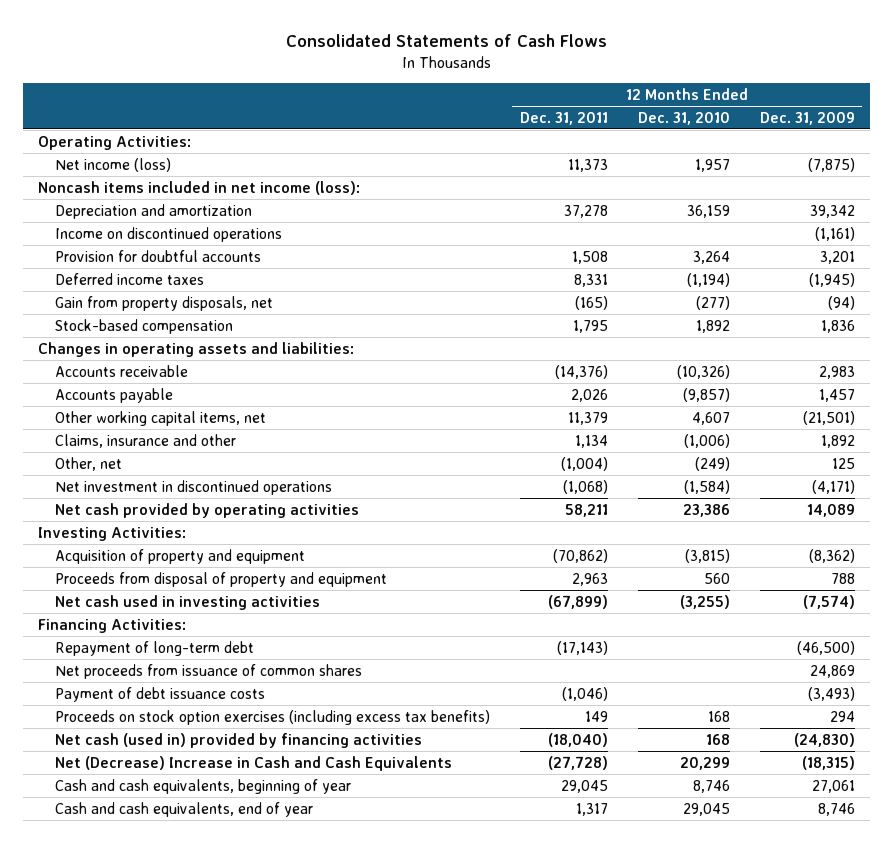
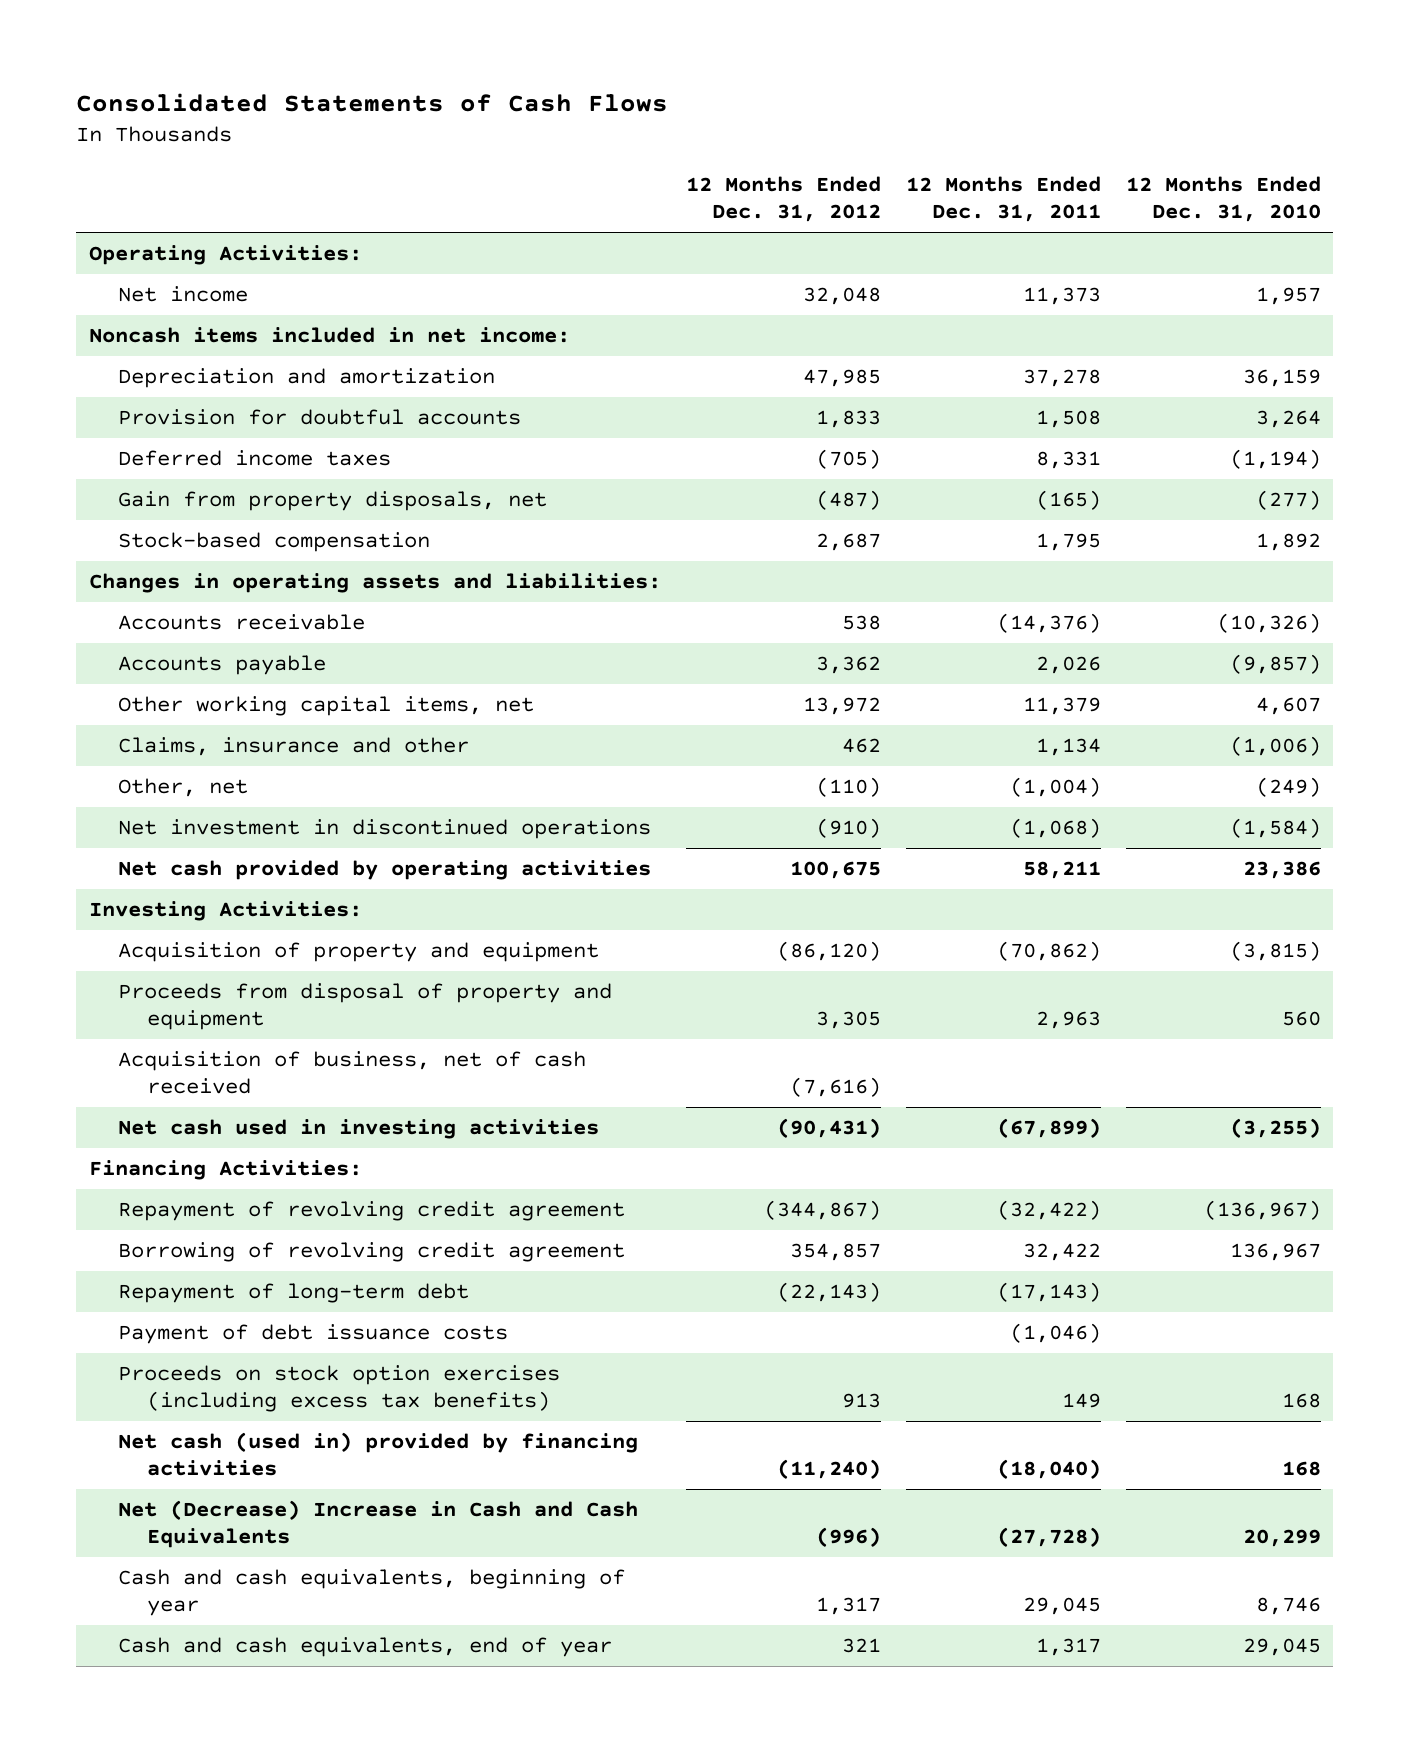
[759,111,855,125] Dec. 31, 2009 -> none
none -> [685,175,881,223] 12 Months Ended Dec. 31, 2012
[55,157,172,172] Net income (loss) -> [117,286,248,303] Net income
[38,180,361,195] Noncash items included in net income (loss): -> [88,327,570,344] Noncash items included in net income:
[55,226,283,242] Income on discontinued operations -> none
none -> [117,1051,586,1095] Acquisition of business, net of cash received
none -> [117,1201,625,1222] Repayment of revolving credit agreement
none -> [117,1242,625,1263] Borrowing of revolving credit agreement
[55,663,363,679] Net proceeds from issuance of common shares -> none

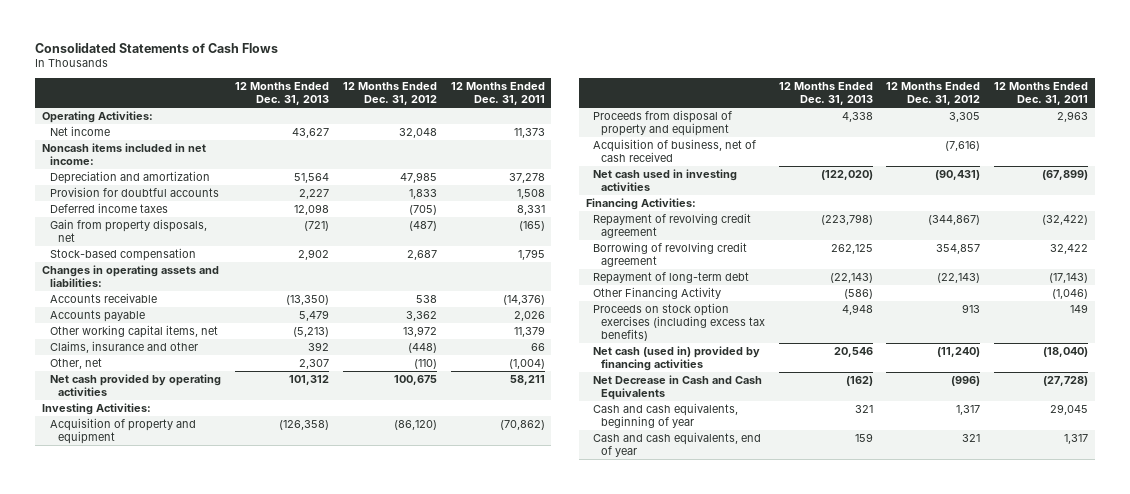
[1125,175,1321,223] 12 Months Ended Dec. 31, 2010 -> none
none -> [235,82,330,106] 12 Months Ended Dec. 31, 2013
[841,738,881,754] 462 -> [407,343,437,354] (448)
[1035,738,1101,757] 1,134 -> [530,343,545,352] 66
[117,819,651,840] Net investment in discontinued operations -> none
[117,1324,508,1345] Payment of debt issuance costs -> [593,287,722,300] Other Financing Activity
[117,1500,638,1549] Net (Decrease) Increase in Cash and Cash Equivalents -> [593,375,763,401] Net Decrease in Cash and Cash Equivalents

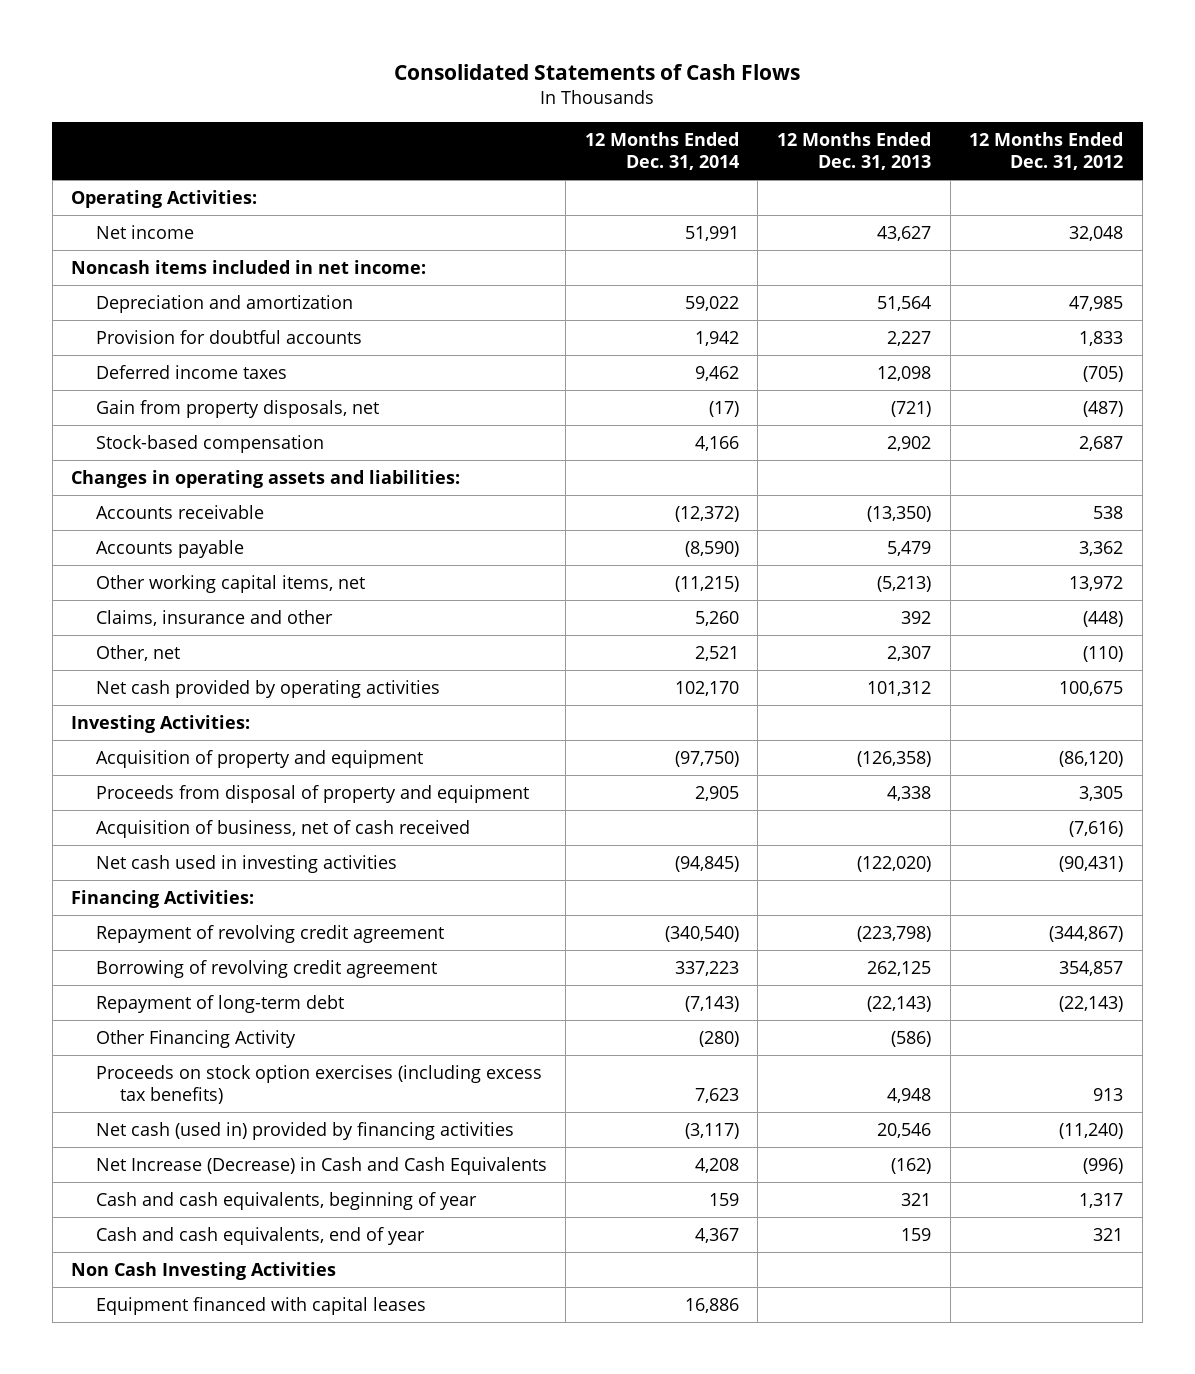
[450,82,545,106] 12 Months Ended Dec. 31, 2011 -> none
none -> [584,131,739,171] 12 Months Ended Dec. 31, 2014
[593,375,763,401] Net Decrease in Cash and Cash Equivalents -> [95,1156,547,1175] Net Increase (Decrease) in Cash and Cash Equivalents
none -> [71,1261,337,1280] Non Cash Investing Activities
none -> [95,1296,426,1315] Equipment financed with capital leases

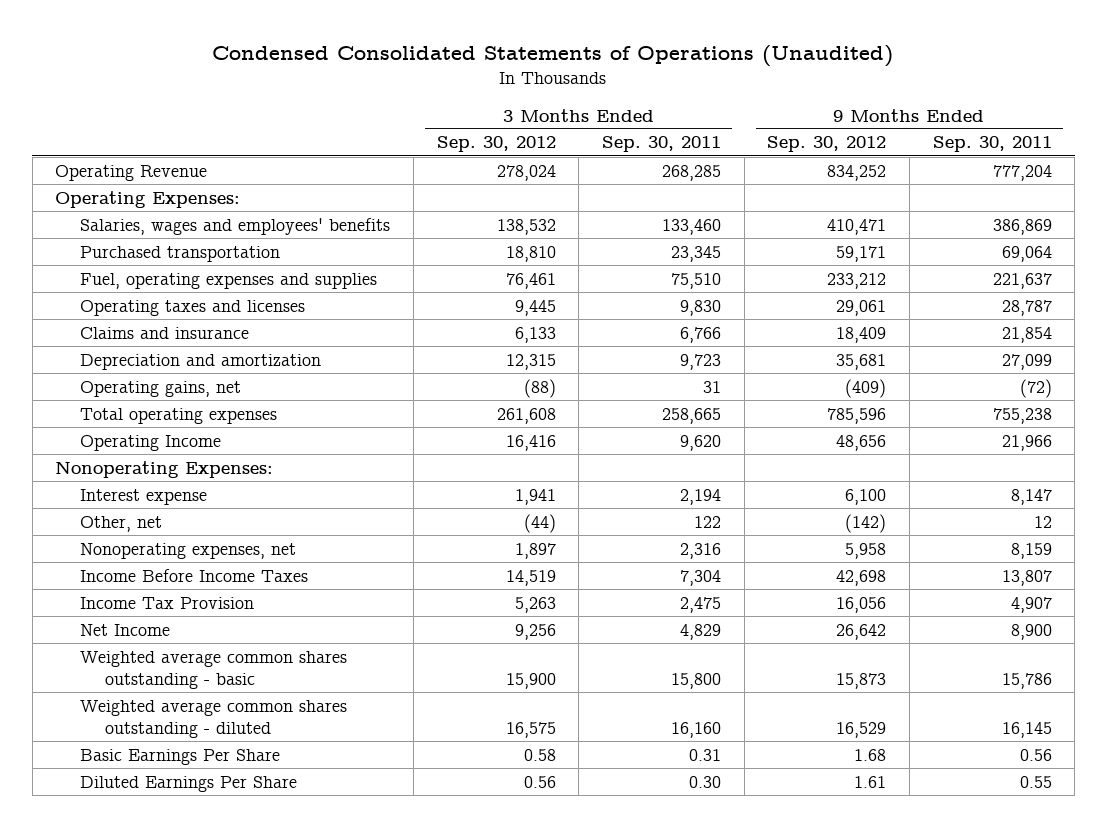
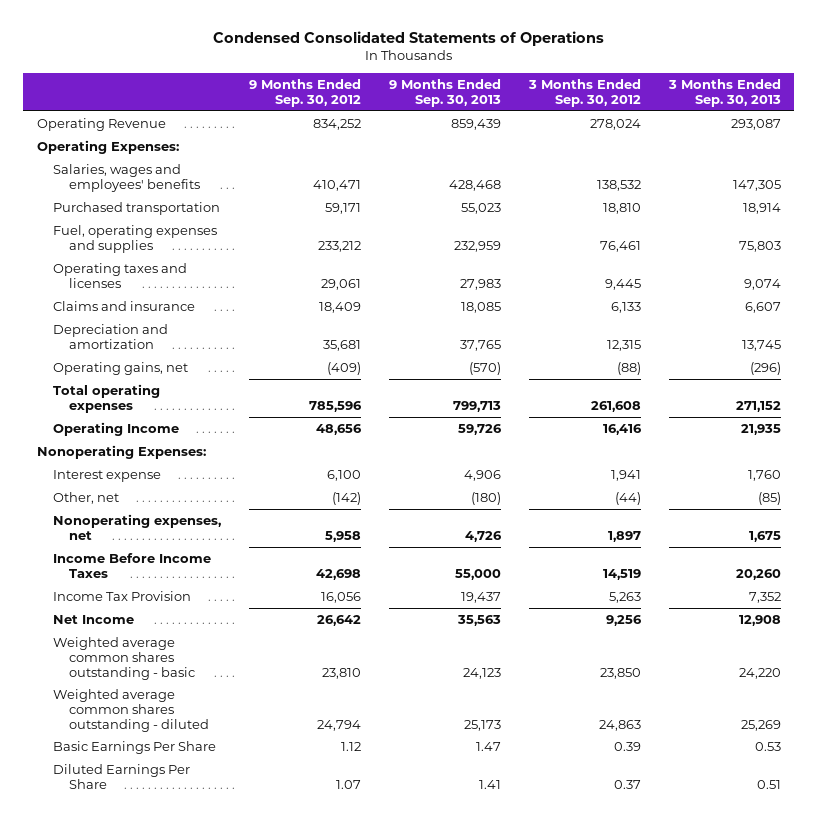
[212,44,894,67] Condensed Consolidated Statements of Operations (Unaudited) -> [212,31,604,47] Condensed Consolidated Statements of Operations
[601,136,721,153] Sep. 30, 2011 -> none
[932,136,1052,153] Sep. 30, 2011 -> none
none -> [388,78,501,107] 9 Months Ended Sep. 30, 2013
none -> [667,78,781,107] 3 Months Ended Sep. 30, 2013
[505,672,556,689] 15,900 -> [599,667,641,679] 23,850
[836,672,887,689] 15,873 -> [321,667,361,679] 23,810
[505,721,556,738] 16,575 -> [598,719,641,731] 24,863
[836,721,887,738] 16,529 -> [316,719,361,731] 24,794
[523,748,556,761] 0.58 -> [613,741,641,751] 0.39
[854,748,887,761] 1.68 -> [340,741,361,751] 1.12
[523,775,556,788] 0.56 -> [613,779,641,789] 0.37
[854,775,887,788] 1.61 -> [335,779,361,789] 1.07

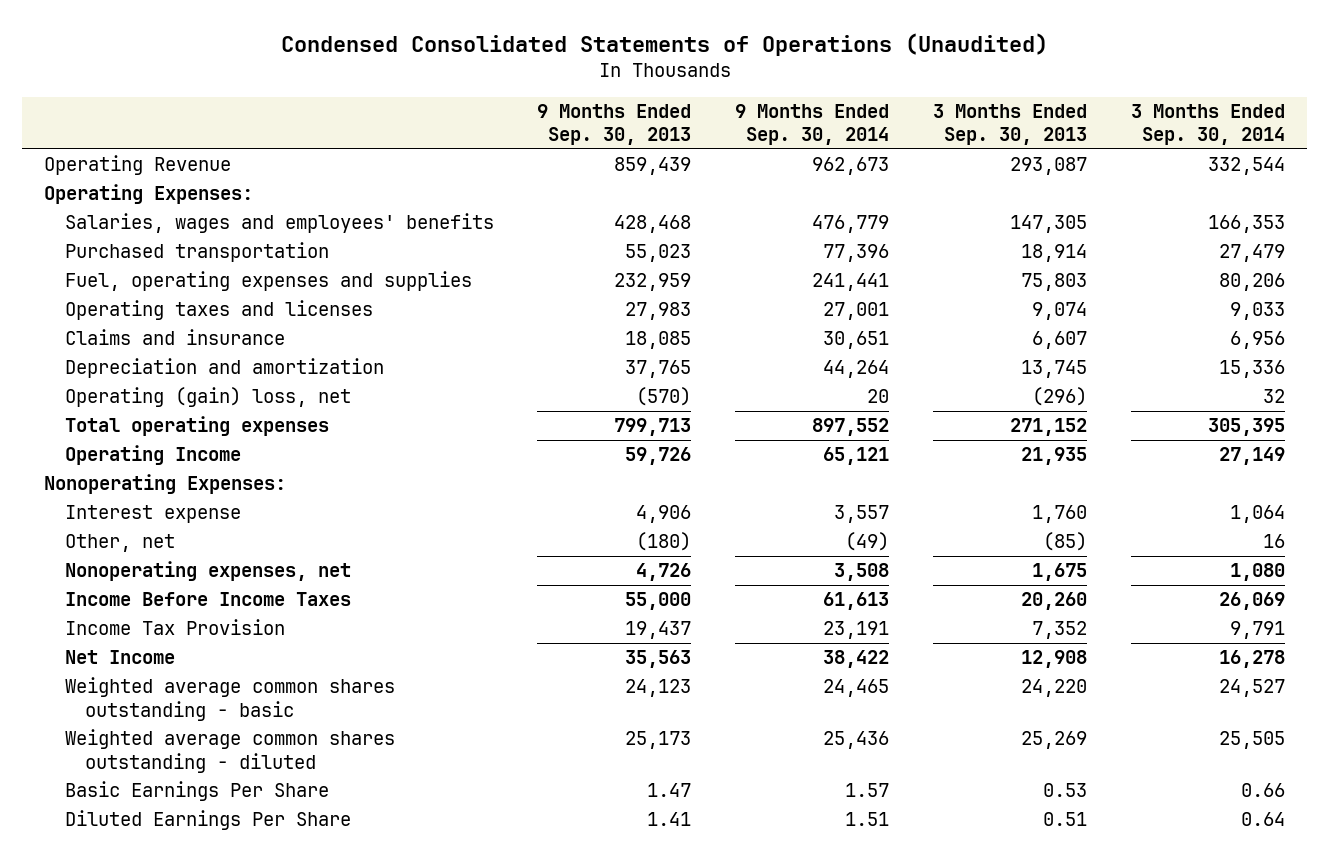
[212,31,604,47] Condensed Consolidated Statements of Operations -> [280,32,1048,56] Condensed Consolidated Statements of Operations (Unaudited)
[248,78,361,107] 9 Months Ended Sep. 30, 2012 -> none
[527,78,641,107] 3 Months Ended Sep. 30, 2012 -> none
none -> [735,103,890,146] 9 Months Ended Sep. 30, 2014
none -> [1131,103,1286,146] 3 Months Ended Sep. 30, 2014
[52,361,188,375] Operating gains, net -> [64,387,351,408] Operating (gain) loss, net

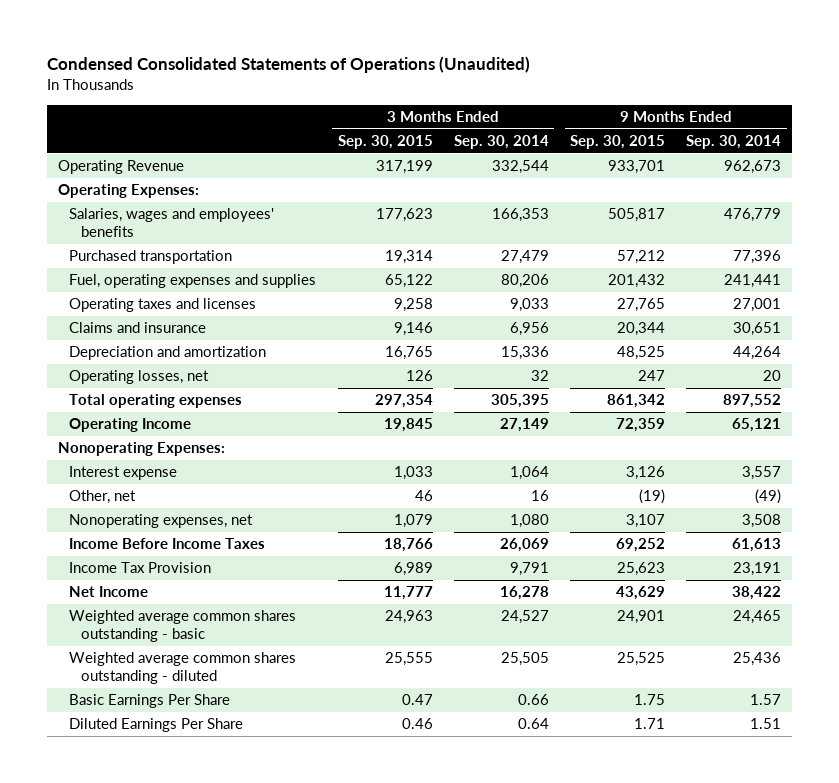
[537,103,692,146] 9 Months Ended Sep. 30, 2013 -> none
[933,103,1088,146] 3 Months Ended Sep. 30, 2013 -> none
none -> [337,134,433,149] Sep. 30, 2015
none -> [570,134,666,149] Sep. 30, 2015
[64,387,351,408] Operating (gain) loss, net -> [69,370,210,385] Operating losses, net

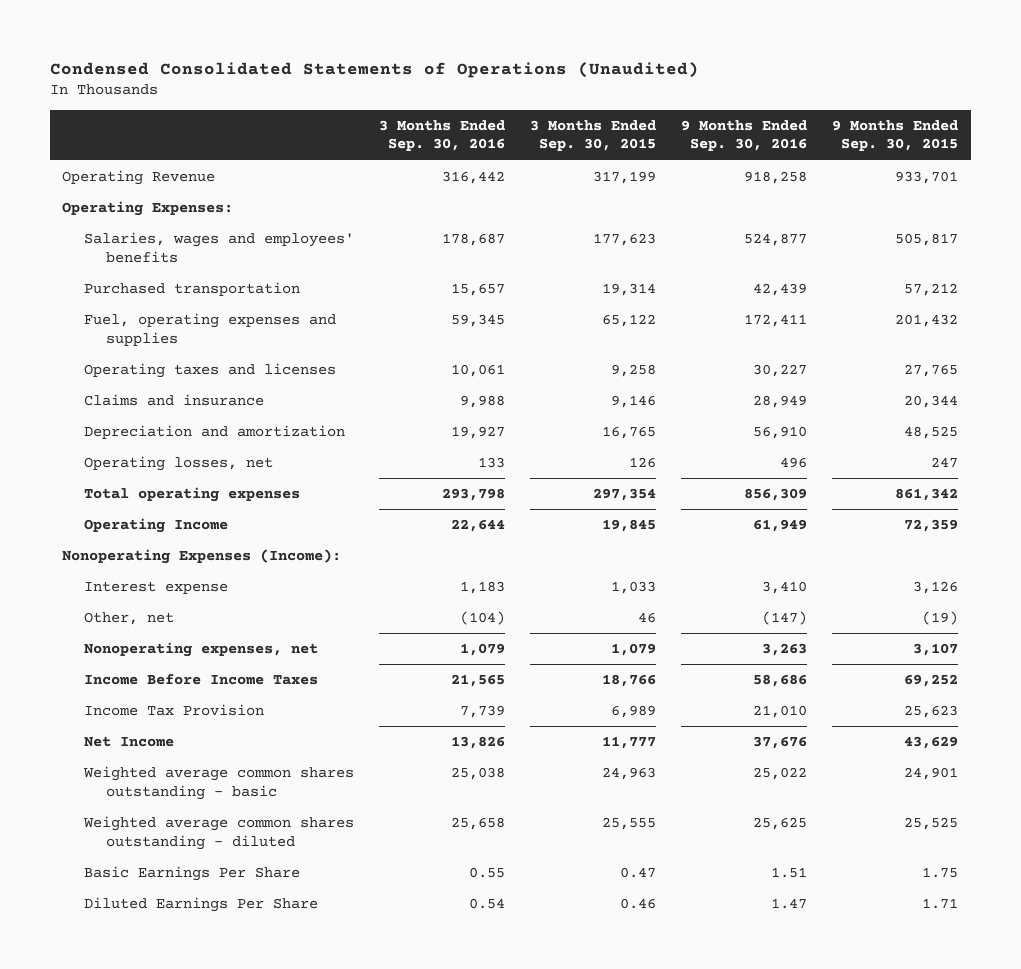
[453,134,549,149] Sep. 30, 2014 -> none
[686,134,782,149] Sep. 30, 2014 -> none
none -> [379,119,506,152] 3 Months Ended Sep. 30, 2016
none -> [681,119,808,152] 9 Months Ended Sep. 30, 2016
[57,442,225,457] Nonoperating Expenses: -> [62,548,342,564] Nonoperating Expenses (Income):

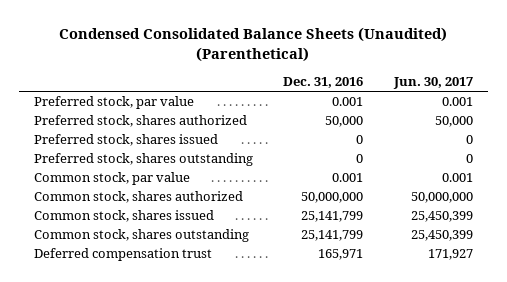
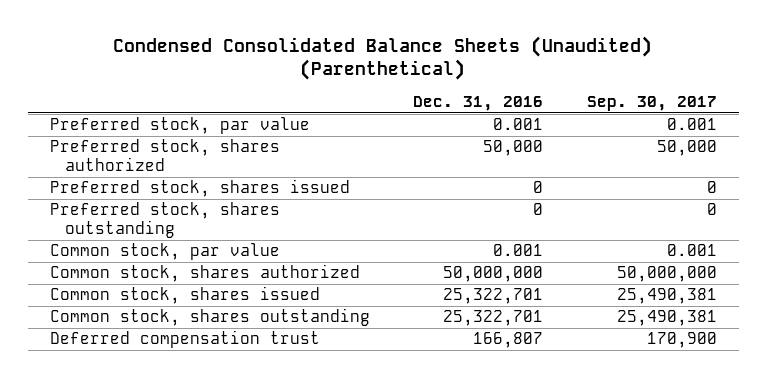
[392,77,473,90] Jun. 30, 2017 -> none
none -> [586,96,717,112] Sep. 30, 2017
[301,211,364,223] 25,141,799 -> [443,288,544,305] 25,322,701
[301,230,364,242] 25,141,799 -> [443,310,544,327] 25,322,701
[318,249,364,261] 165,971 -> [473,332,544,349] 166,807

